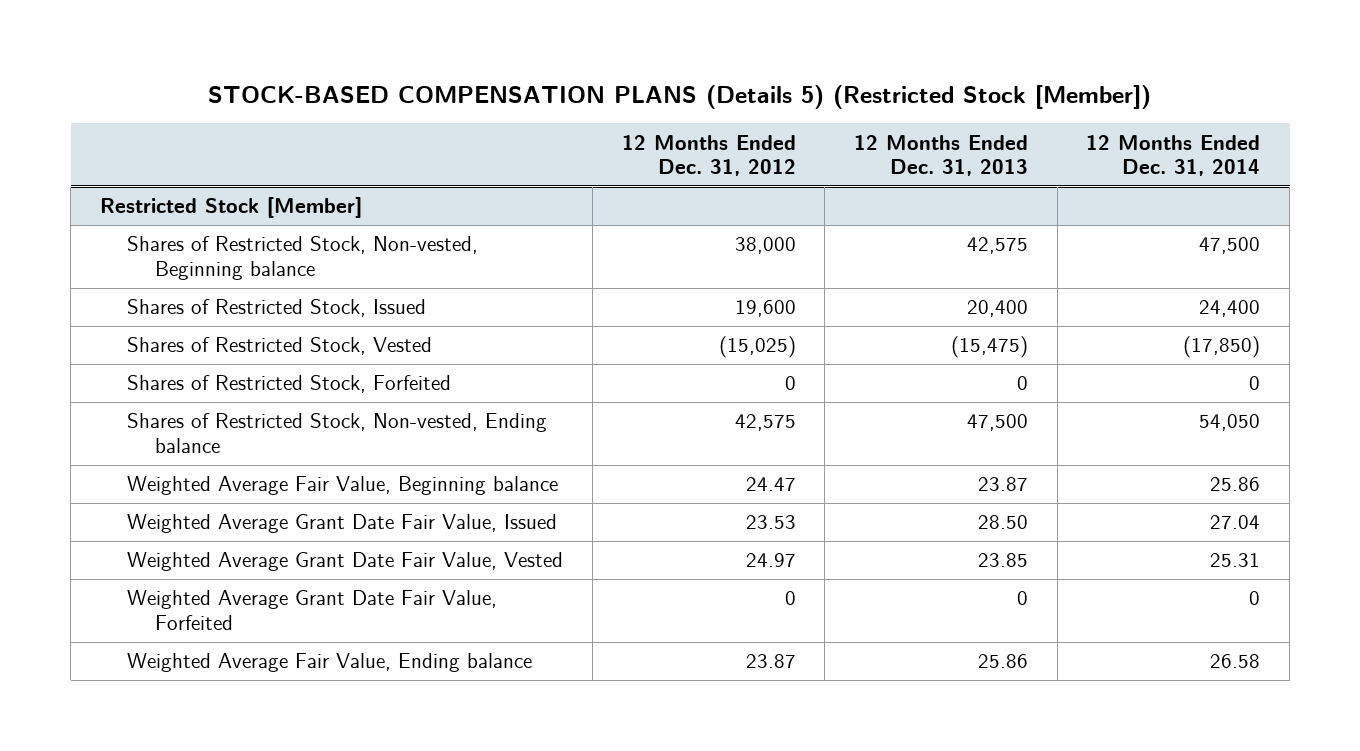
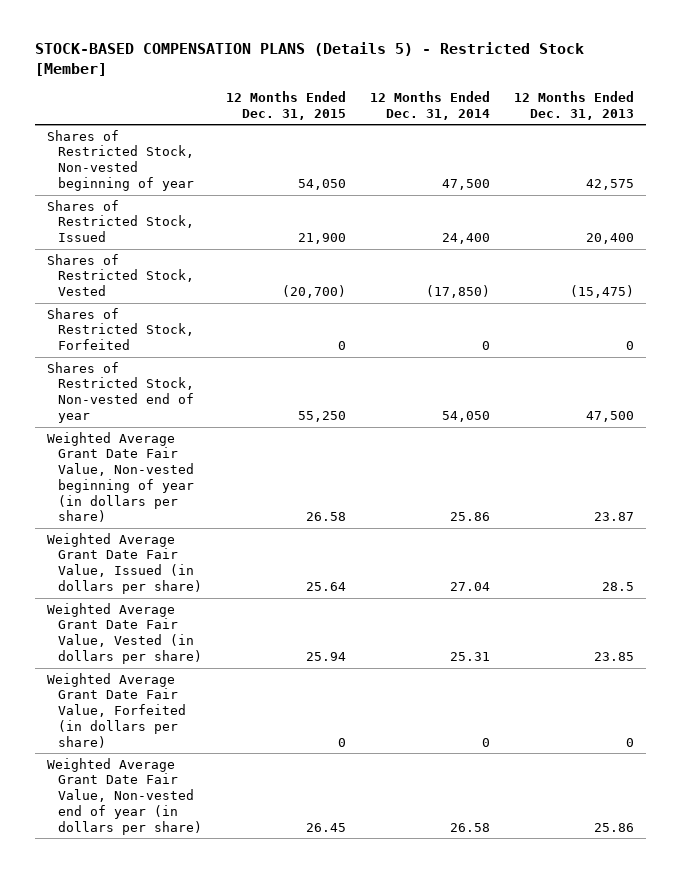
[208,84,1152,109] STOCK-BASED COMPENSATION PLANS (Details 5) (Restricted Stock [Member]) -> [35,42,585,76] STOCK-BASED COMPENSATION PLANS (Details 5) - Restricted Stock [Member]
[621,134,796,176] 12 Months Ended Dec. 31, 2012 -> none
none -> [225,90,346,120] 12 Months Ended Dec. 31, 2015
[99,197,362,219] Restricted Stock [Member] -> none
[127,236,479,280] Shares of Restricted Stock, Non-vested, Beginning balance -> [47,129,194,191] Shares of Restricted Stock, Non-vested beginning of year
[127,413,548,453] Shares of Restricted Stock, Non-vested, Ending balance -> [47,361,194,423] Shares of Restricted Stock, Non-vested end of year
[127,476,559,496] Weighted Average Fair Value, Beginning balance -> [47,431,194,523] Weighted Average Grant Date Fair Value, Non-vested beginning of year (in dollars per share)
[127,514,558,534] Weighted Average Grant Date Fair Value, Issued -> [47,532,202,594] Weighted Average Grant Date Fair Value, Issued (in dollars per share)
[978,515,1029,530] 28.50 -> [601,581,634,591] 28.5
[127,552,564,572] Weighted Average Grant Date Fair Value, Vested -> [47,602,202,664] Weighted Average Grant Date Fair Value, Vested (in dollars per share)
[127,590,498,630] Weighted Average Grant Date Fair Value, Forfeited -> [47,672,186,748] Weighted Average Grant Date Fair Value, Forfeited (in dollars per share)
[127,653,533,673] Weighted Average Fair Value, Ending balance -> [47,757,202,835] Weighted Average Grant Date Fair Value, Non-vested end of year (in dollars per share)

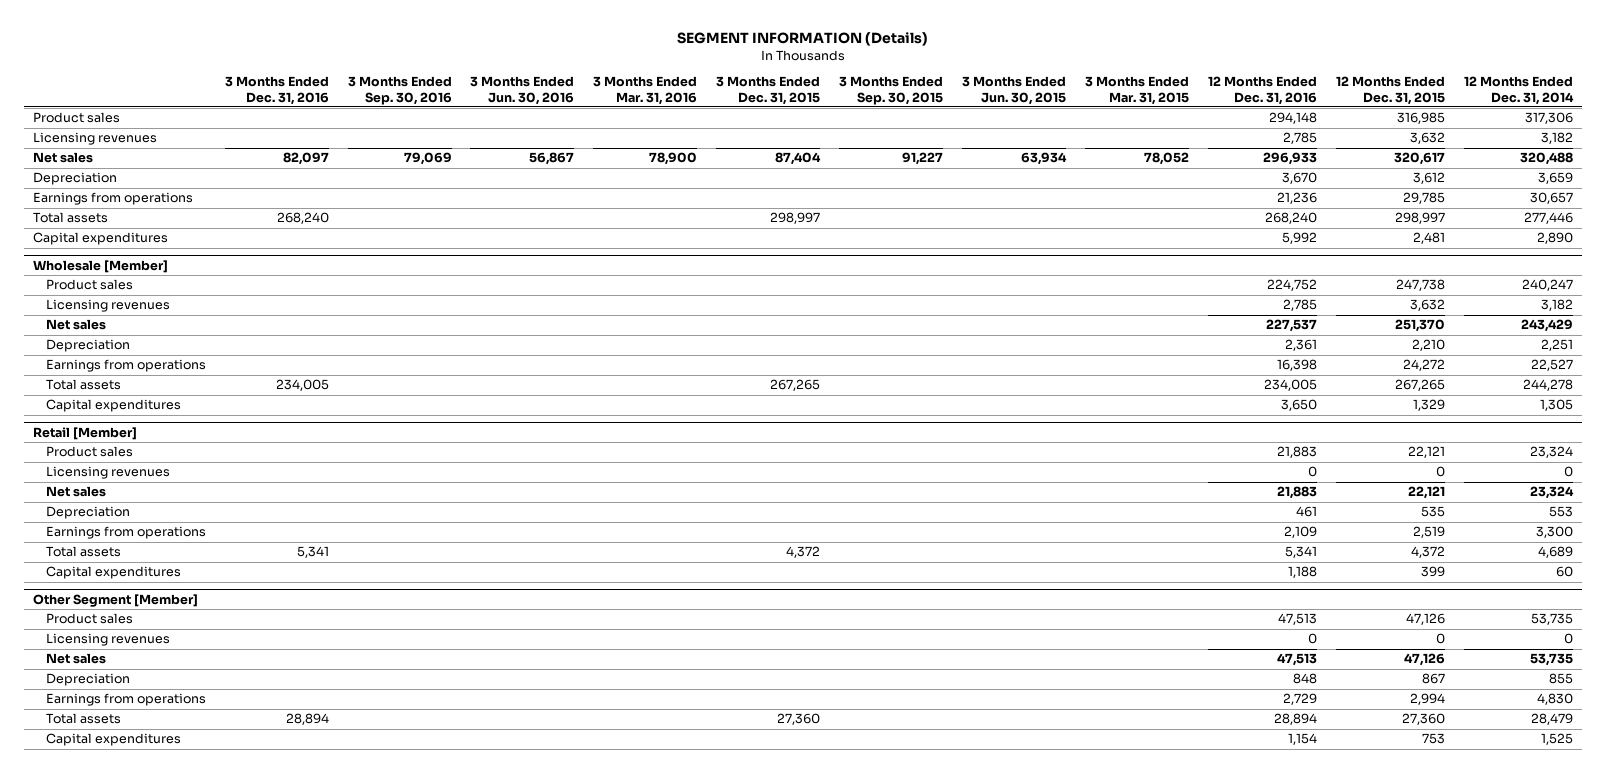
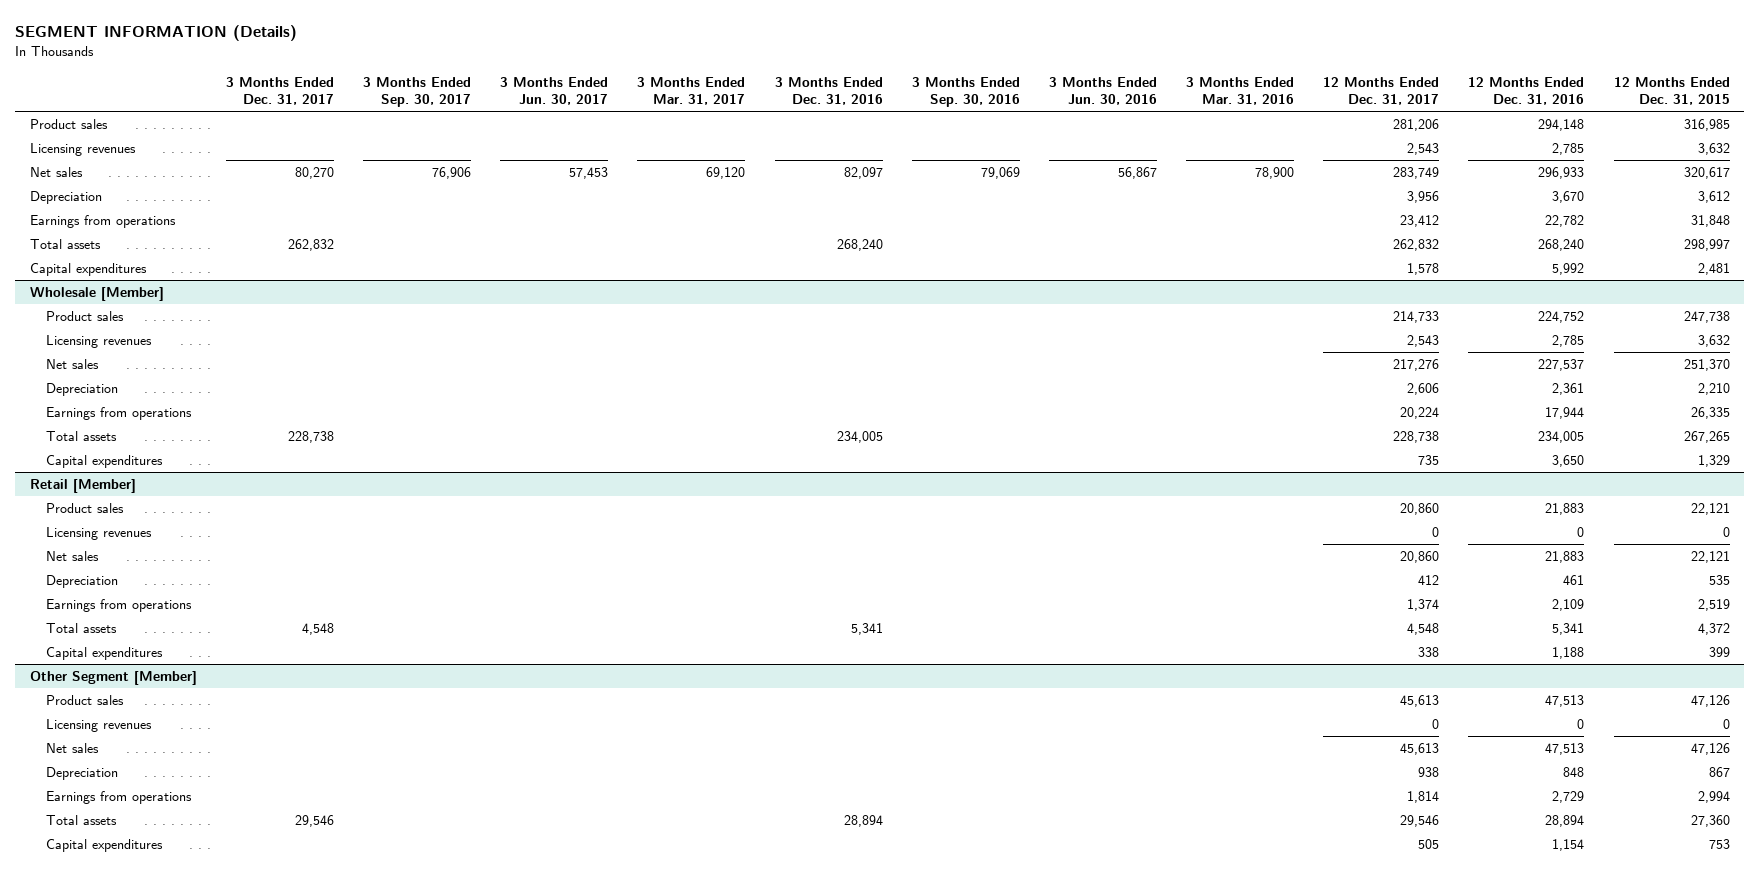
[716,76,821,105] 3 Months Ended Dec. 31, 2015 -> none
[839,76,944,105] 3 Months Ended Sep. 30, 2015 -> none
[962,76,1067,105] 3 Months Ended Jun. 30, 2015 -> none
[1084,76,1189,105] 3 Months Ended Mar. 31, 2015 -> none
[1463,76,1574,105] 12 Months Ended Dec. 31, 2014 -> none
none -> [225,77,334,106] 3 Months Ended Dec. 31, 2017
none -> [363,77,472,108] 3 Months Ended Sep. 30, 2017
none -> [500,77,609,106] 3 Months Ended Jun. 30, 2017
none -> [637,77,746,106] 3 Months Ended Mar. 31, 2017
none -> [1323,77,1440,106] 12 Months Ended Dec. 31, 2017
[1276,192,1317,205] 21,236 -> [1545,215,1585,228] 22,782
[1402,192,1445,205] 29,785 -> [1690,215,1730,228] 31,848
[1276,359,1317,372] 16,398 -> [1545,407,1585,420] 17,944
[1402,359,1445,372] 24,272 -> [1690,407,1730,420] 26,335

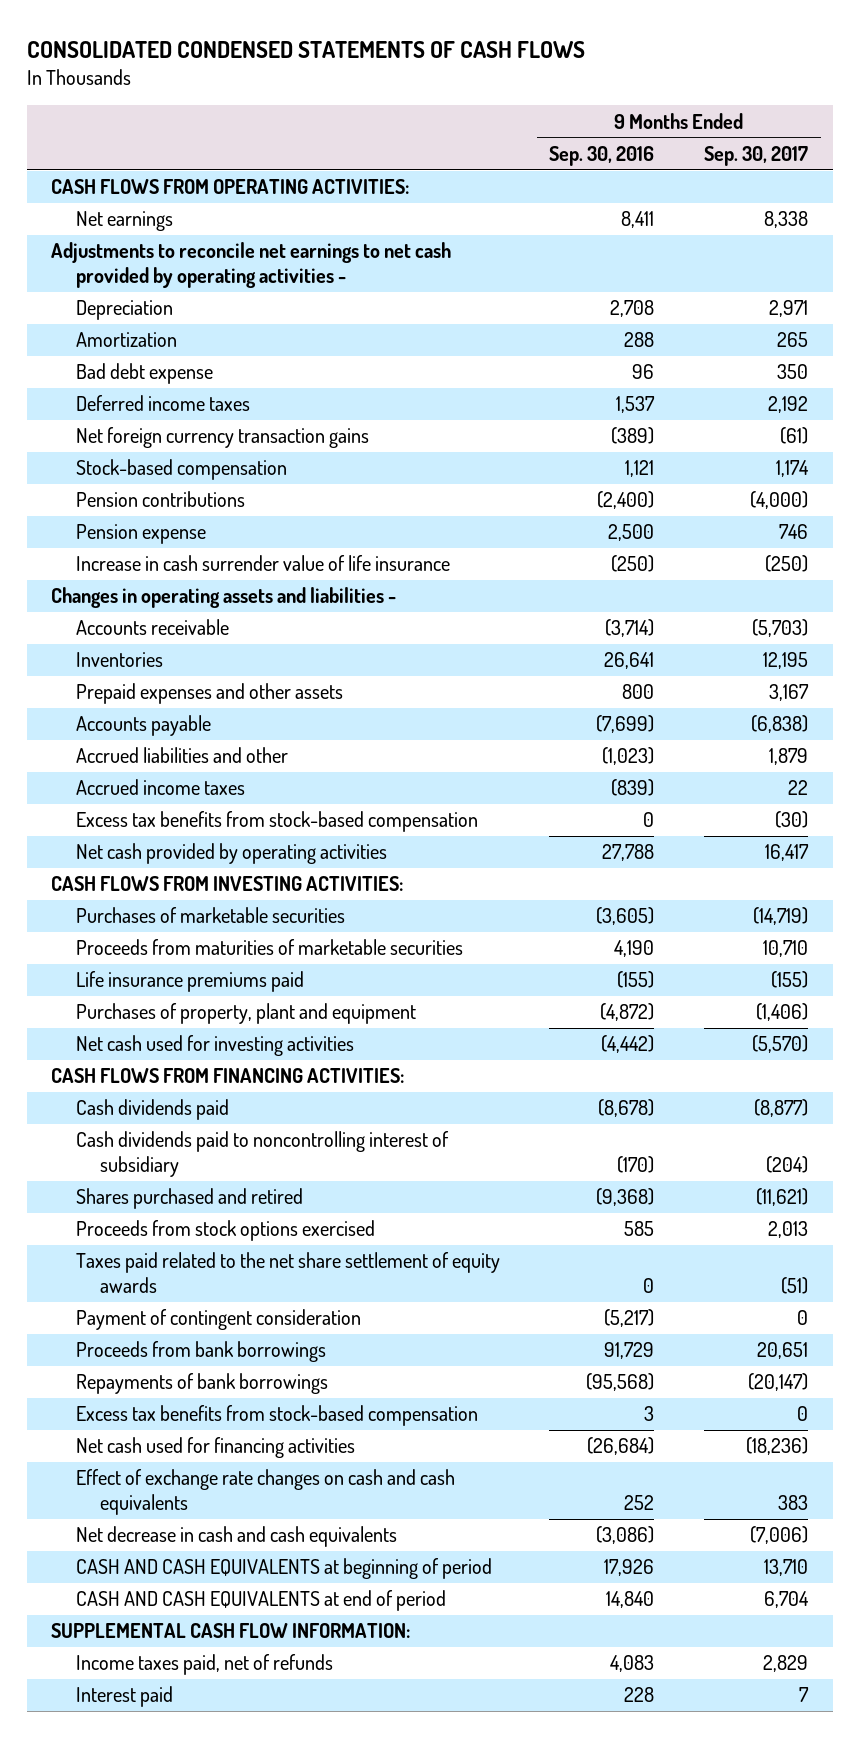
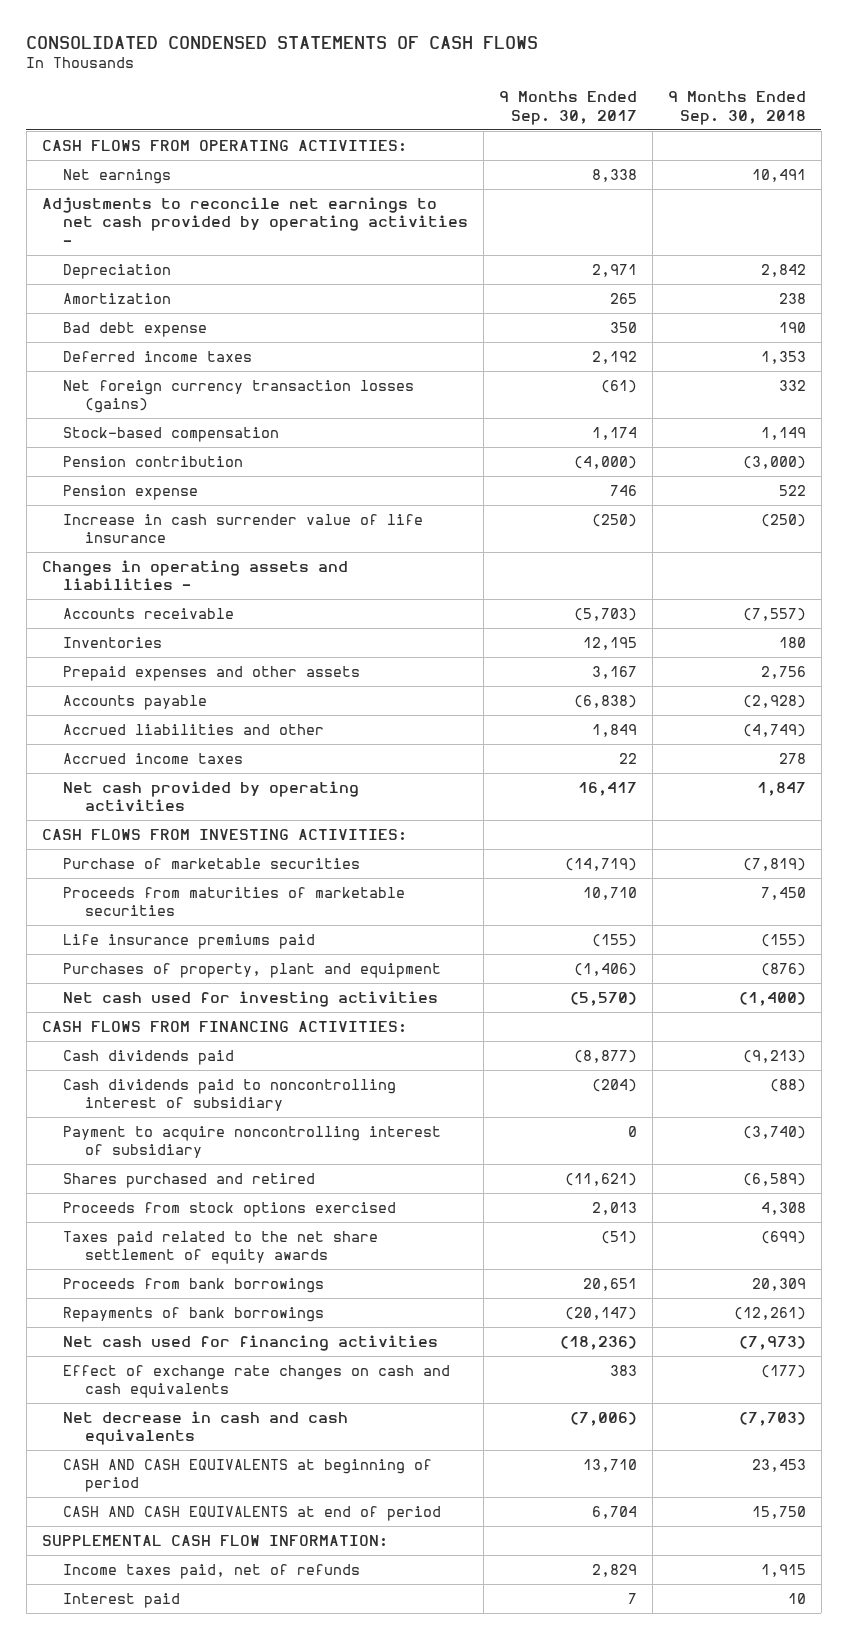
[549,145,655,166] Sep. 30, 2016 -> none
none -> [667,91,806,125] 9 Months Ended Sep. 30, 2018
[75,427,369,449] Net foreign currency transaction gains -> [63,379,415,414] Net foreign currency transaction losses (gains)
[75,491,245,508] Pension contributions -> [63,455,244,467] Pension contribution
[769,748,809,766] 1,879 -> [592,723,638,737] 1,849
[75,811,478,833] Excess tax benefits from stock-based compensation -> none
[75,907,345,924] Purchases of marketable securities -> [63,857,361,869] Purchase of marketable securities
none -> [63,1125,442,1159] Payment to acquire noncontrolling interest of subsidiary
[75,1309,361,1331] Payment of contingent consideration -> none
[75,1405,478,1427] Excess tax benefits from stock-based compensation -> none

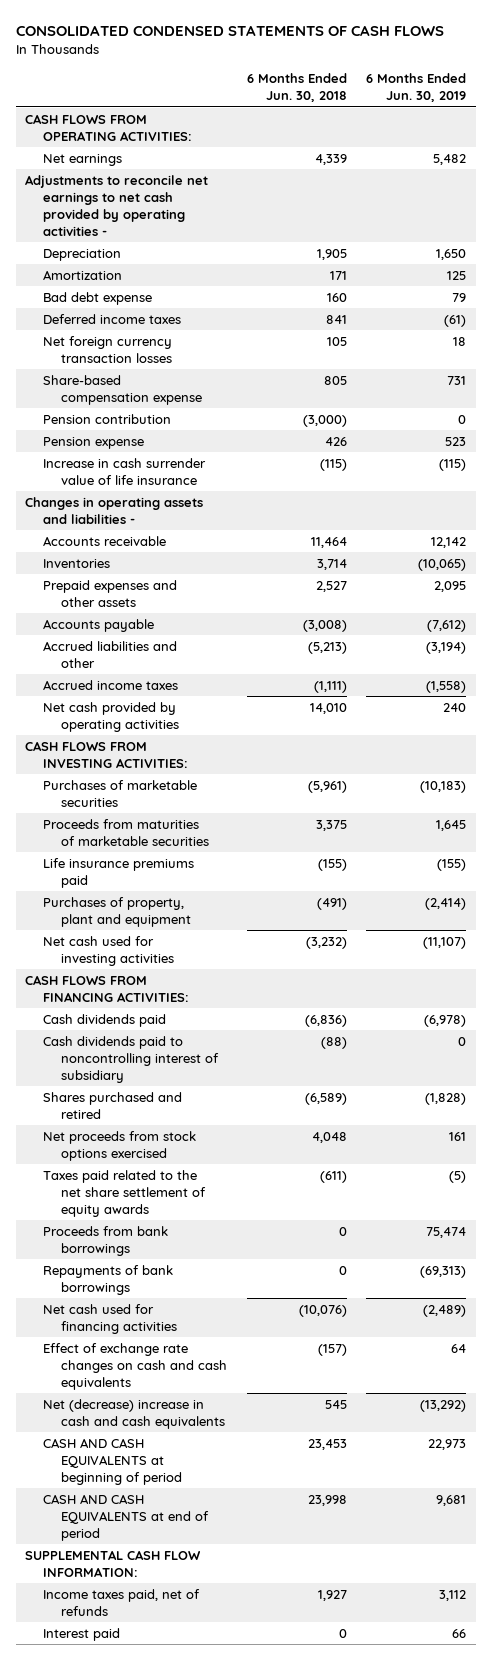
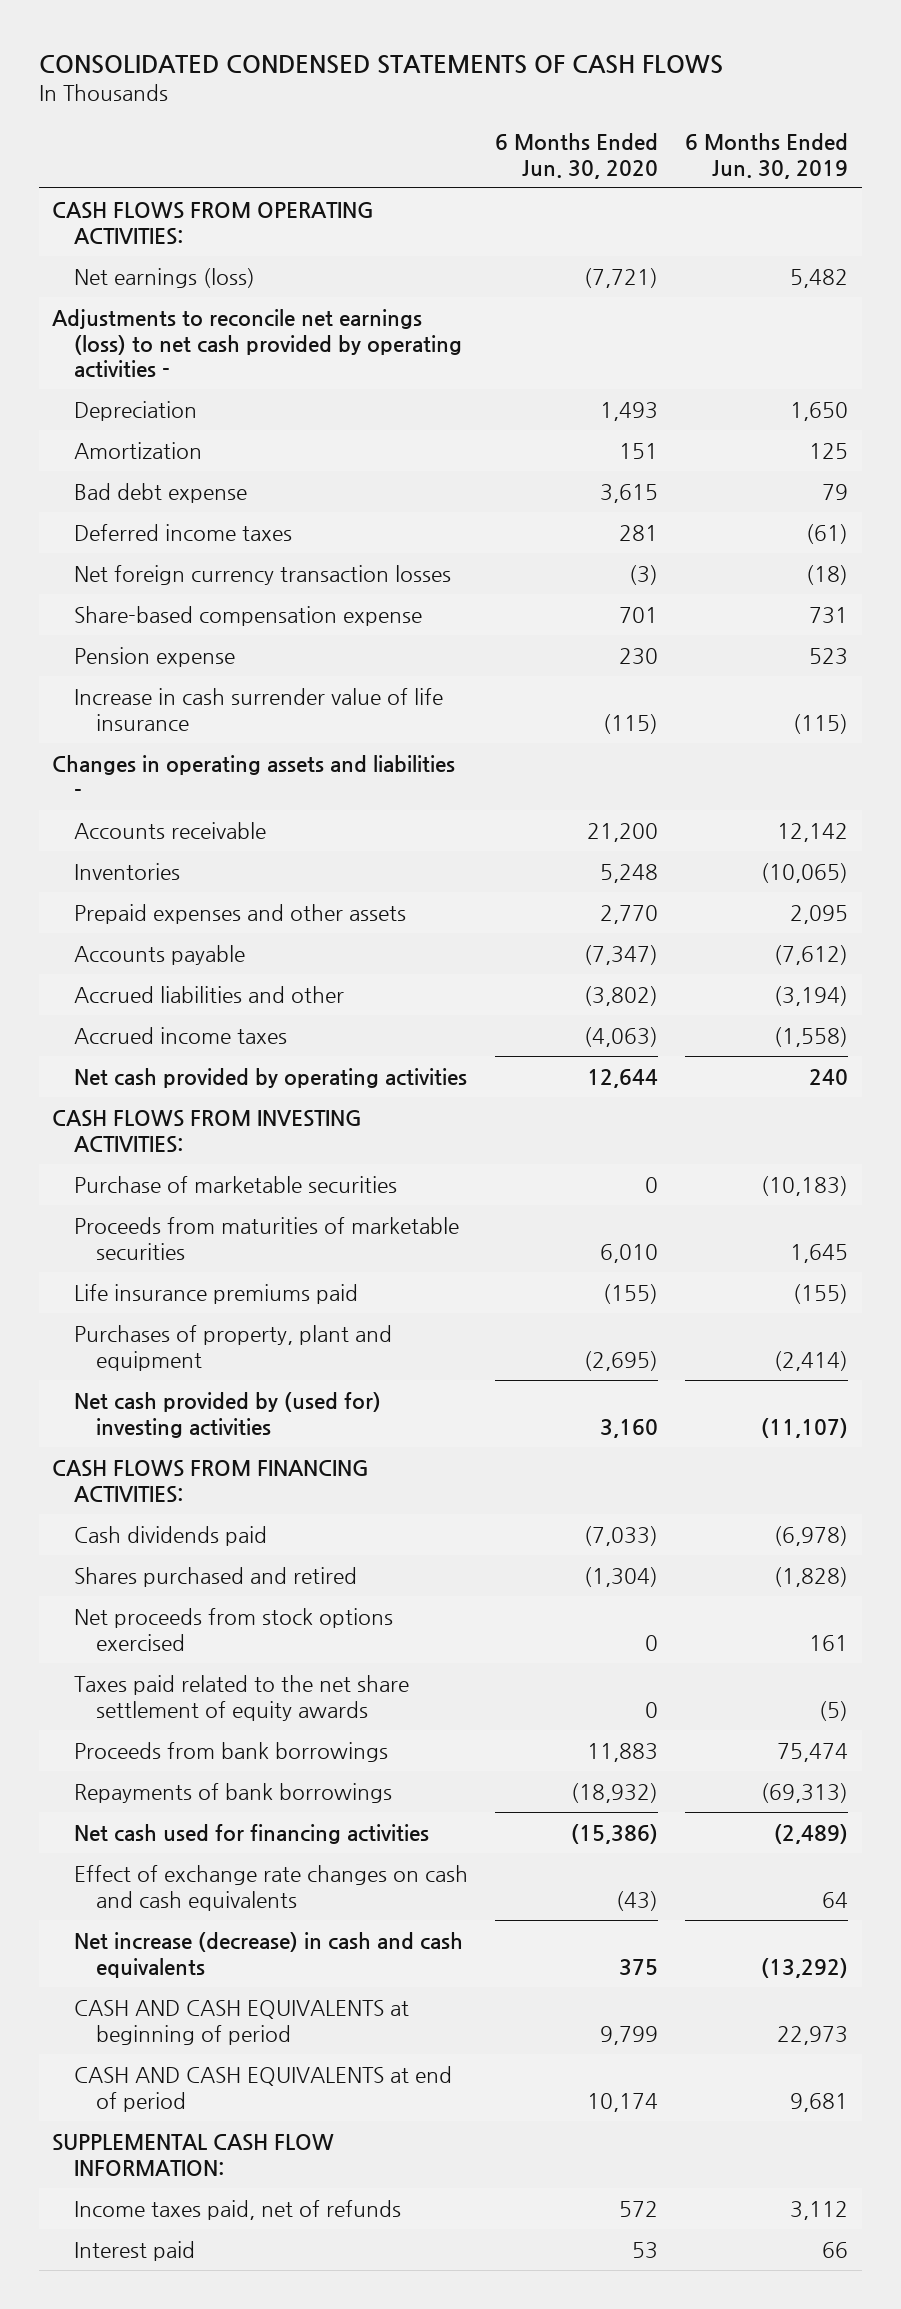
[246,73,347,103] 6 Months Ended Jun. 30, 2018 -> none
none -> [495,132,659,179] 6 Months Ended Jun. 30, 2020
[43,153,123,166] Net earnings -> [74,267,256,288] Net earnings (loss)
[25,174,209,236] Adjustments to reconcile net earnings to net cash provided by operating activities - -> [52,308,463,379] Adjustments to reconcile net earnings (loss) to net cash provided by operating activities -
[453,336,467,346] 18 -> [806,564,849,585] (18)
[43,413,172,424] Pension contribution -> none
[43,779,198,807] Purchases of marketable securities -> [74,1175,398,1193] Purchase of marketable securities
[43,935,174,966] Net cash used for investing activities -> [74,1391,382,1438] Net cash provided by (used for) investing activities
[43,1035,219,1083] Cash dividends paid to noncontrolling interest of subsidiary -> none
[43,1398,225,1429] Net (decrease) increase in cash and cash equivalents -> [74,1931,464,1978] Net increase (decrease) in cash and cash equivalents

